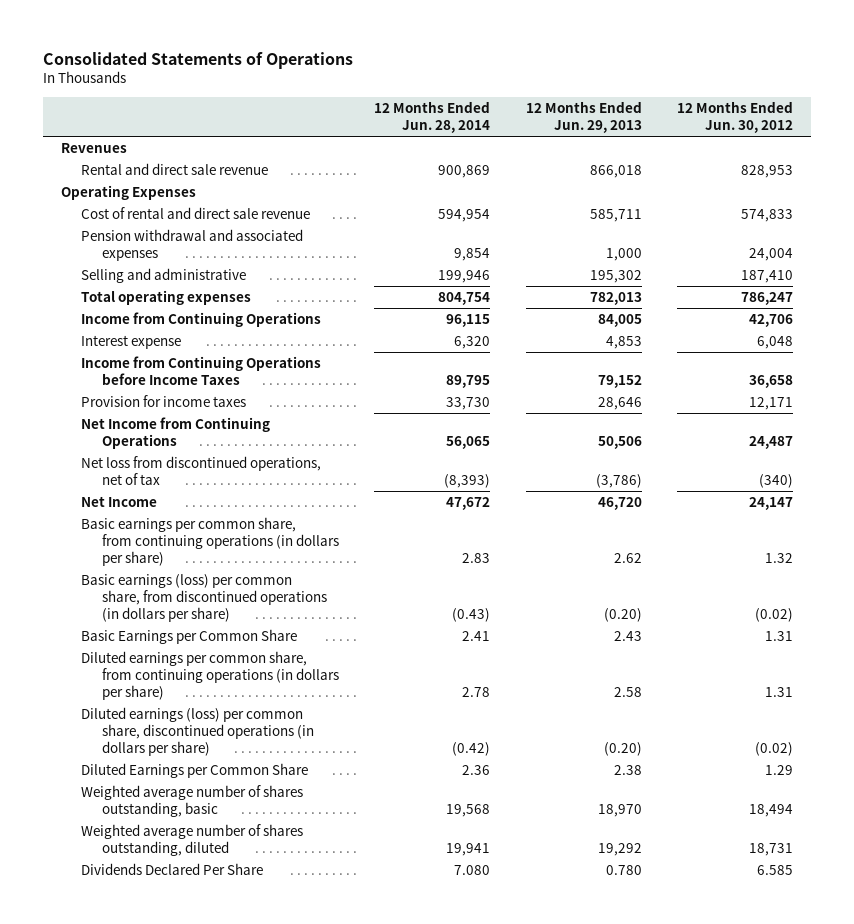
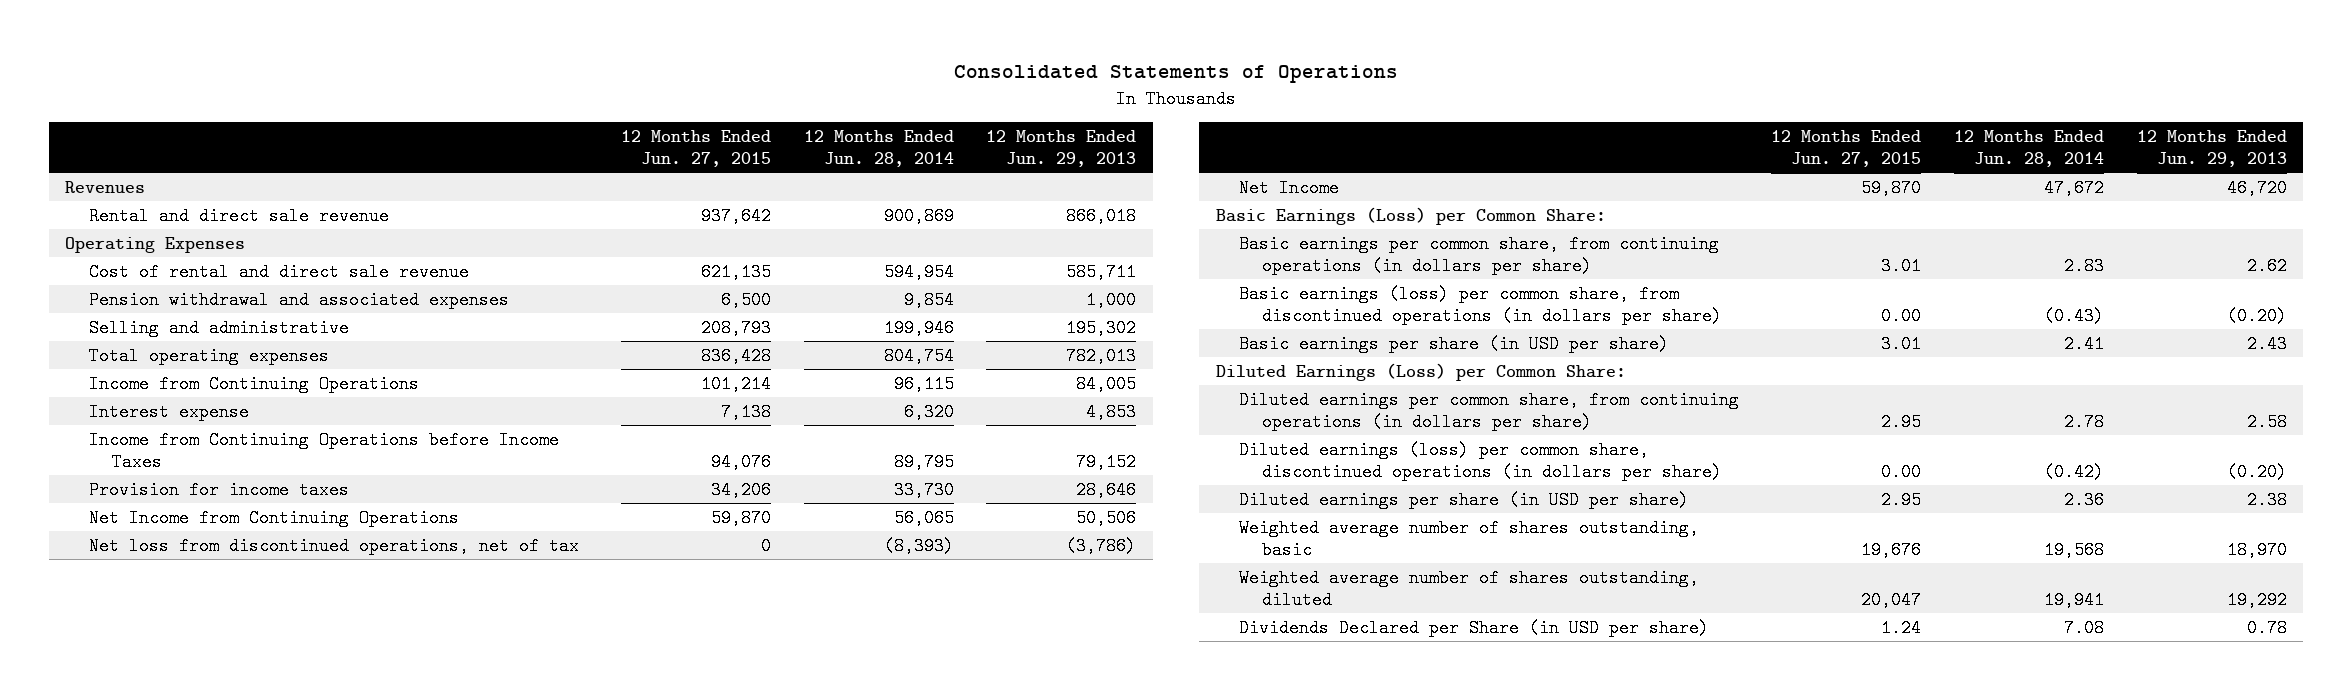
[677,101,794,133] 12 Months Ended Jun. 30, 2012 -> none
none -> [621,130,772,168] 12 Months Ended Jun. 27, 2015
none -> [1215,206,1606,225] Basic Earnings (Loss) per Common Share:
[81,629,298,645] Basic Earnings per Common Share -> [1238,334,1669,353] Basic earnings per share (in USD per share)
none -> [1215,362,1626,381] Diluted Earnings (Loss) per Common Share:
[81,763,309,779] Diluted Earnings per Common Share -> [1238,490,1689,509] Diluted earnings per share (in USD per share)
[81,863,264,876] Dividends Declared Per Share -> [1238,618,1709,637] Dividends Declared per Share (in USD per share)
[454,865,491,876] 7.080 -> [2064,618,2105,637] 7.08
[605,865,642,876] 0.780 -> [2246,618,2287,637] 0.78

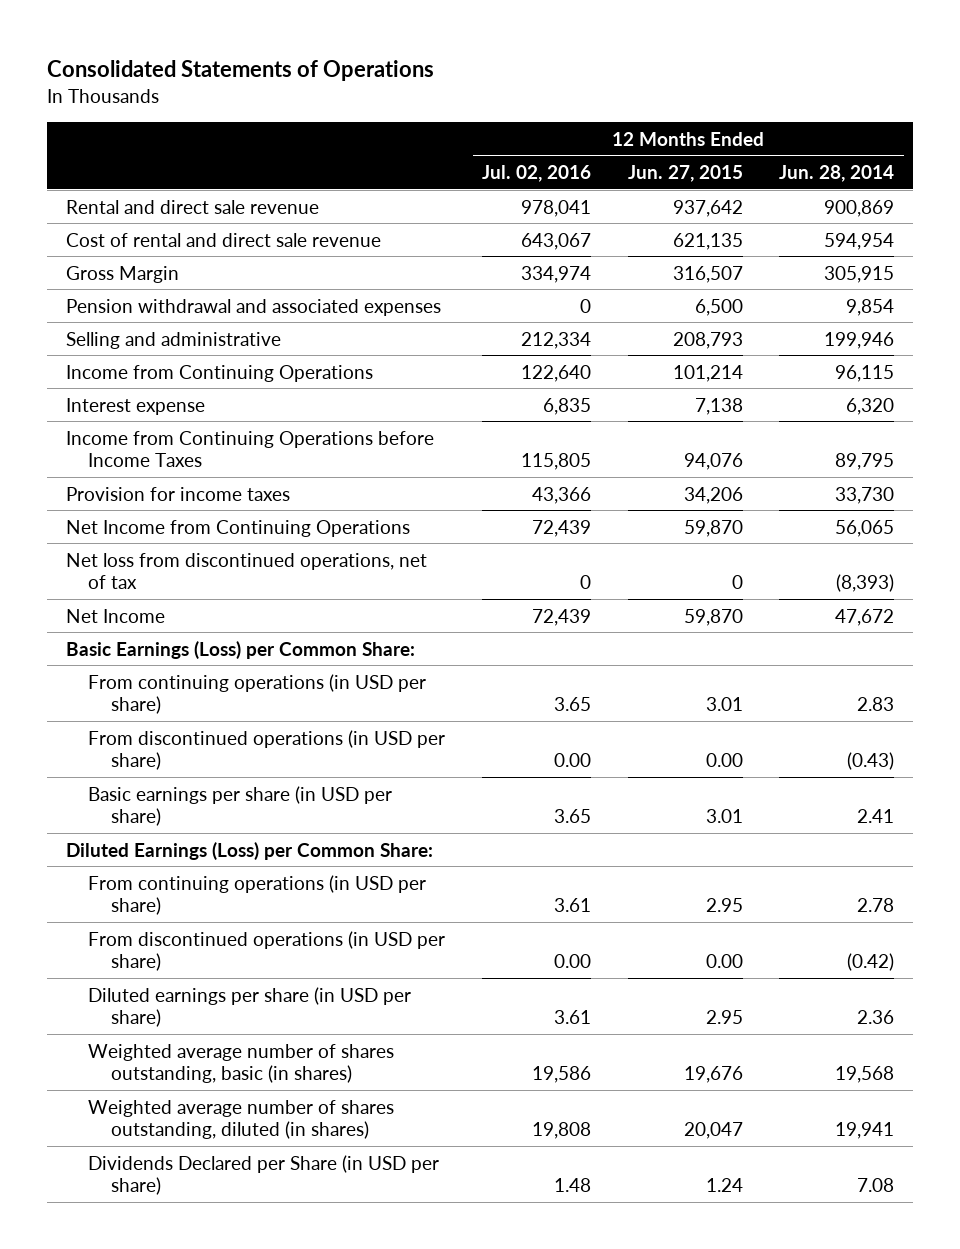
[986,130,1137,168] 12 Months Ended Jun. 29, 2013 -> none
none -> [482,164,592,182] Jul. 02, 2016
[65,180,146,193] Revenues -> none
[65,236,246,253] Operating Expenses -> none
none -> [65,265,179,283] Gross Margin
[88,346,329,365] Total operating expenses -> none
[1238,234,1719,275] Basic earnings per common share, from continuing operations (in dollars per share) -> [88,673,427,715] From continuing operations (in USD per share)
[1238,284,1722,325] Basic earnings (loss) per common share, from discontinued operations (in dollars per share) -> [88,729,446,771] From discontinued operations (in USD per share)
[1238,390,1739,431] Diluted earnings per common share, from continuing operations (in dollars per share) -> [88,874,427,916] From continuing operations (in USD per share)
[1238,440,1722,481] Diluted earnings (loss) per common share, discontinued operations (in dollars per share) -> [88,930,446,972] From discontinued operations (in USD per share)
[1238,518,1699,559] Weighted average number of shares outstanding, basic -> [88,1043,395,1084] Weighted average number of shares outstanding, basic (in shares)
[1238,568,1699,609] Weighted average number of shares outstanding, diluted -> [88,1099,395,1140] Weighted average number of shares outstanding, diluted (in shares)

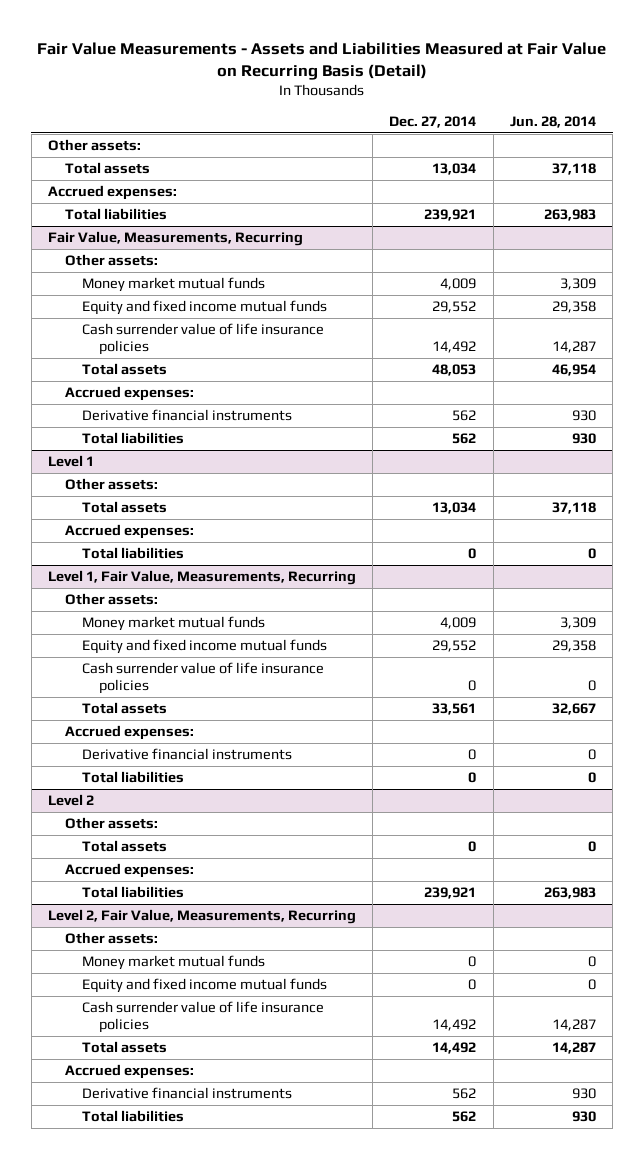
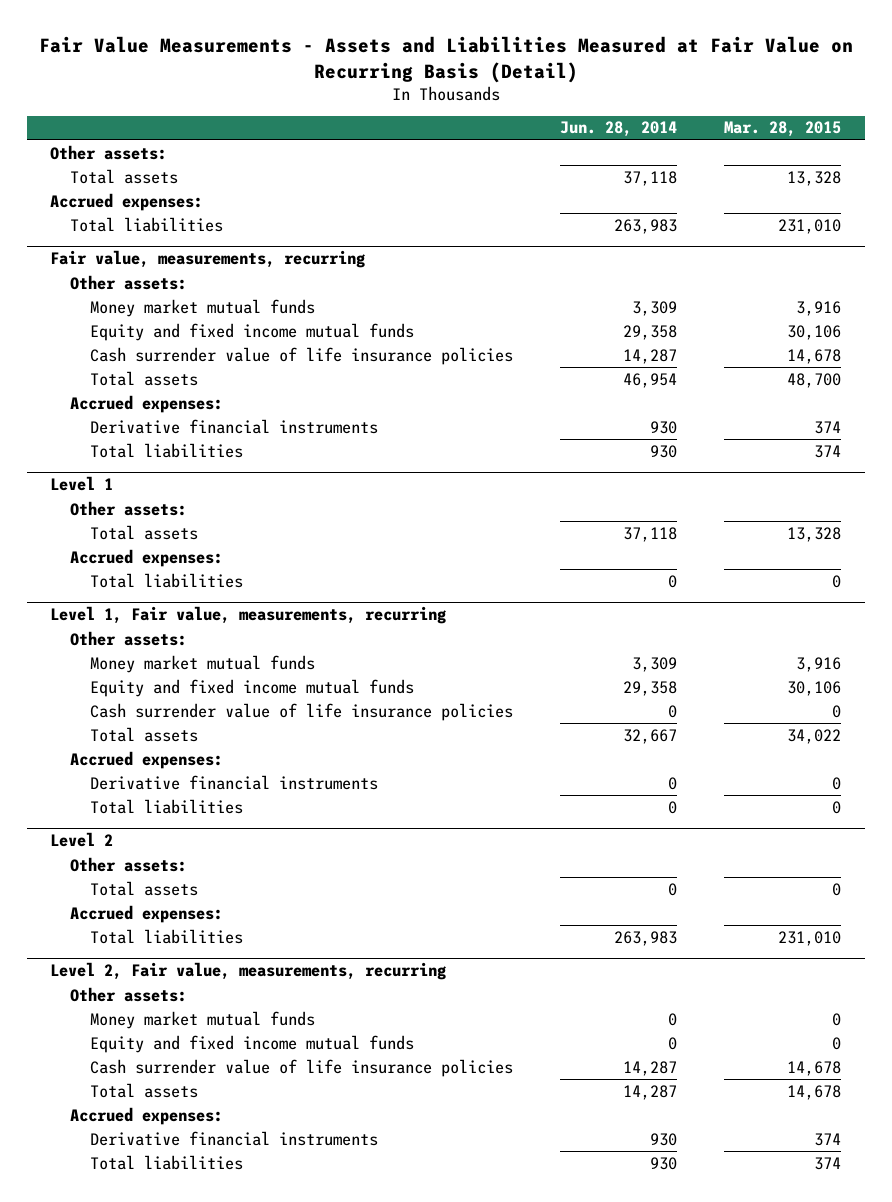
[389,115,477,128] Dec. 27, 2014 -> none
none -> [724,121,842,138] Mar. 28, 2015
[47,231,303,247] Fair Value, Measurements, Recurring -> [50,250,366,269] Fair value, measurements, recurring
[47,570,356,586] Level 1, Fair Value, Measurements, Recurring -> [50,606,447,625] Level 1, Fair value, measurements, recurring
[47,909,356,925] Level 2, Fair Value, Measurements, Recurring -> [50,962,447,981] Level 2, Fair value, measurements, recurring

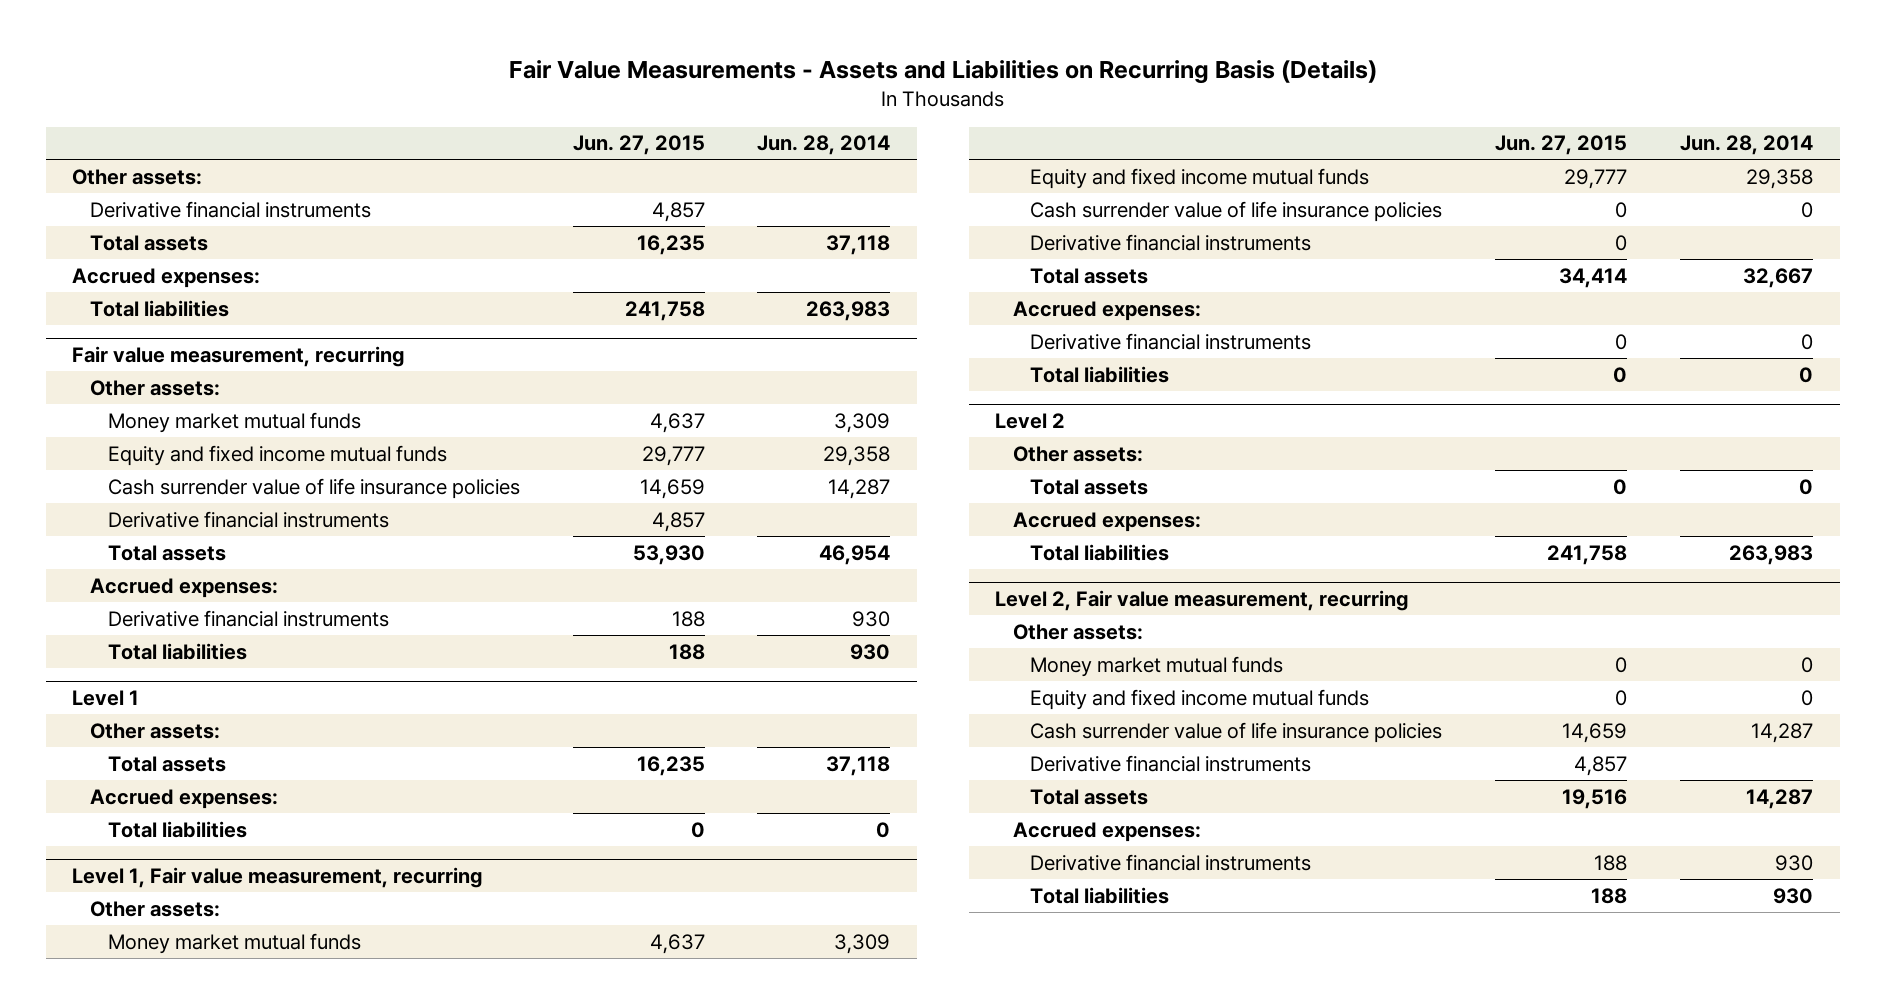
[38,36,853,83] Fair Value Measurements - Assets and Liabilities Measured at Fair Value on Recurring Basis (Detail) -> [508,59,1377,84] Fair Value Measurements - Assets and Liabilities on Recurring Basis (Details)
[724,121,842,138] Mar. 28, 2015 -> none
none -> [572,135,705,156] Jun. 27, 2015
none -> [89,200,371,218] Derivative financial instruments
[50,250,366,269] Fair value, measurements, recurring -> [72,346,405,368] Fair value measurement, recurring
none -> [107,510,389,528] Derivative financial instruments
[50,606,447,625] Level 1, Fair value, measurements, recurring -> [72,867,483,889] Level 1, Fair value measurement, recurring
none -> [1030,233,1312,251] Derivative financial instruments
[50,962,447,981] Level 2, Fair value, measurements, recurring -> [995,590,1409,612] Level 2, Fair value measurement, recurring
none -> [1030,754,1312,772] Derivative financial instruments

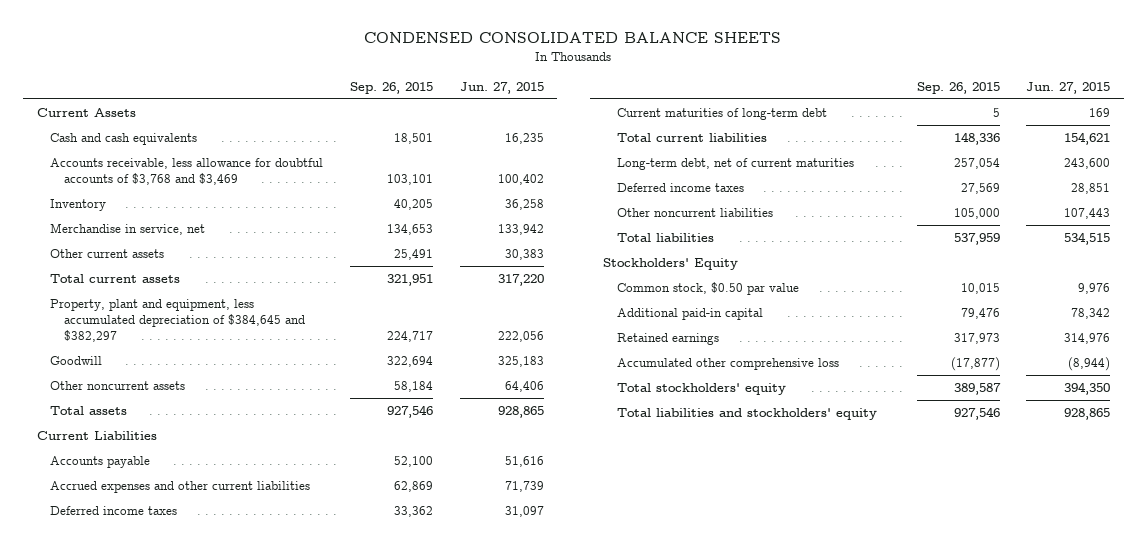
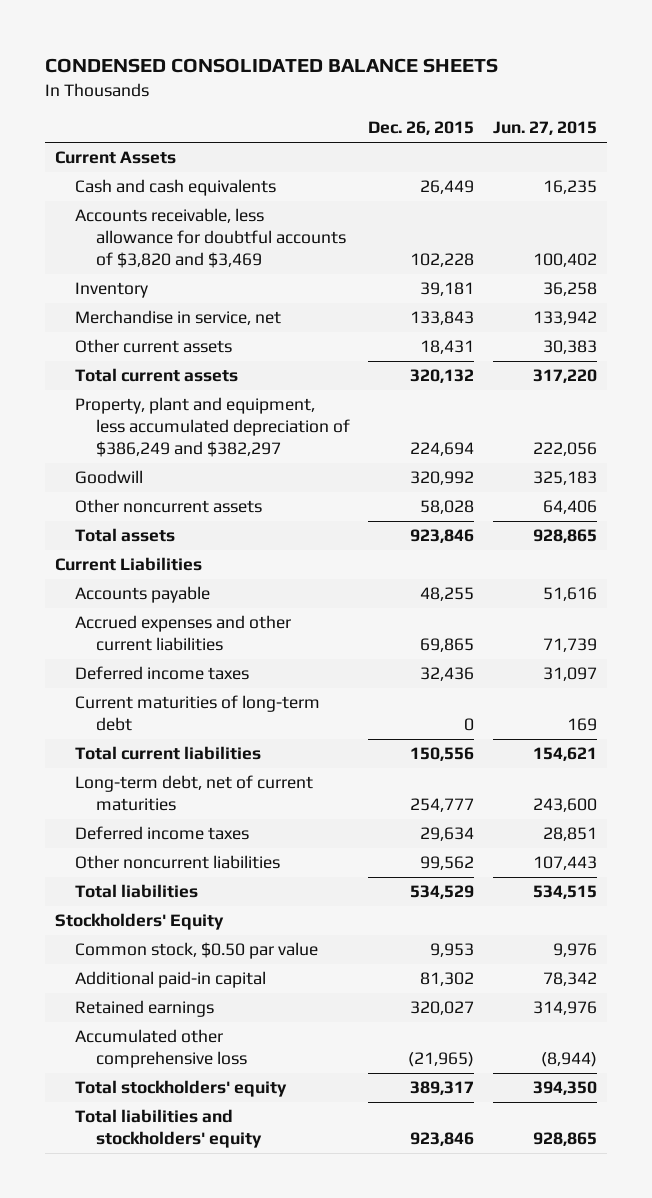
[350,81,434,94] Sep. 26, 2015 -> none
none -> [368,121,475,136] Dec. 26, 2015
[50,158,324,185] Accounts receivable, less allowance for doubtful accounts of $3,768 and $3,469 -> [75,208,346,268] Accounts receivable, less allowance for doubtful accounts of $3,820 and $3,469
[50,299,305,342] Property, plant and equipment, less accumulated depreciation of $384,645 and $382,297 -> [75,397,350,457] Property, plant and equipment, less accumulated depreciation of $386,249 and $382,297

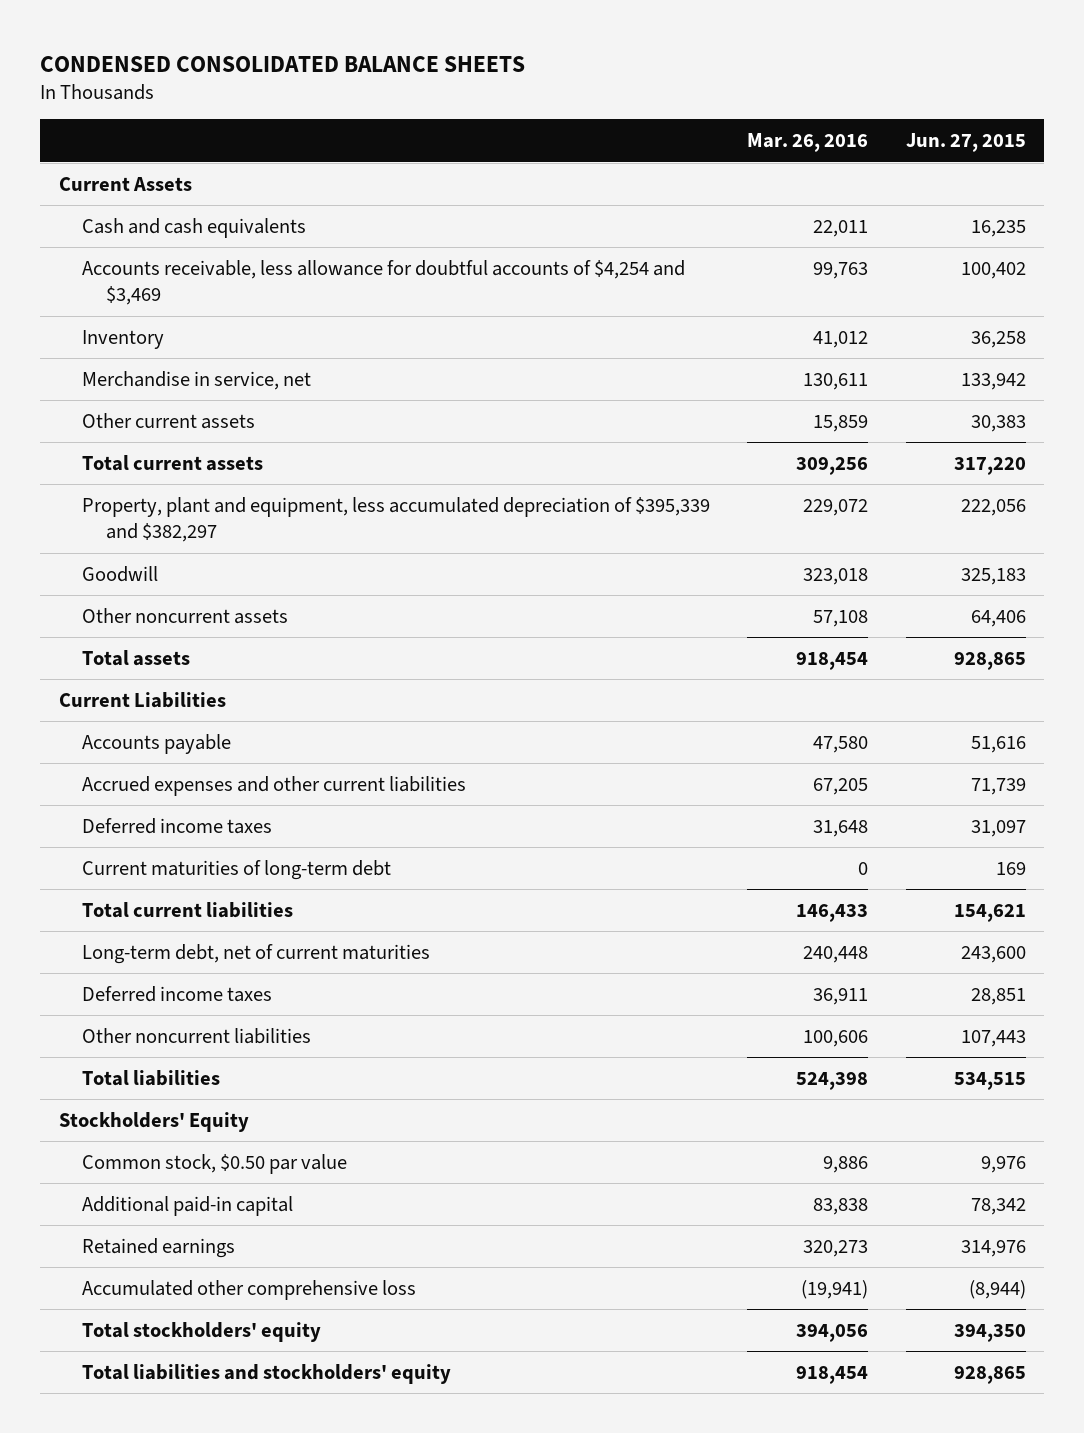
[368,121,475,136] Dec. 26, 2015 -> none
none -> [747,133,869,153] Mar. 26, 2016
[75,208,346,268] Accounts receivable, less allowance for doubtful accounts of $3,820 and $3,469 -> [82,259,686,306] Accounts receivable, less allowance for doubtful accounts of $4,254 and $3,469
[75,397,350,457] Property, plant and equipment, less accumulated depreciation of $386,249 and $382,297 -> [82,496,711,543] Property, plant and equipment, less accumulated depreciation of $395,339 and $382,297

